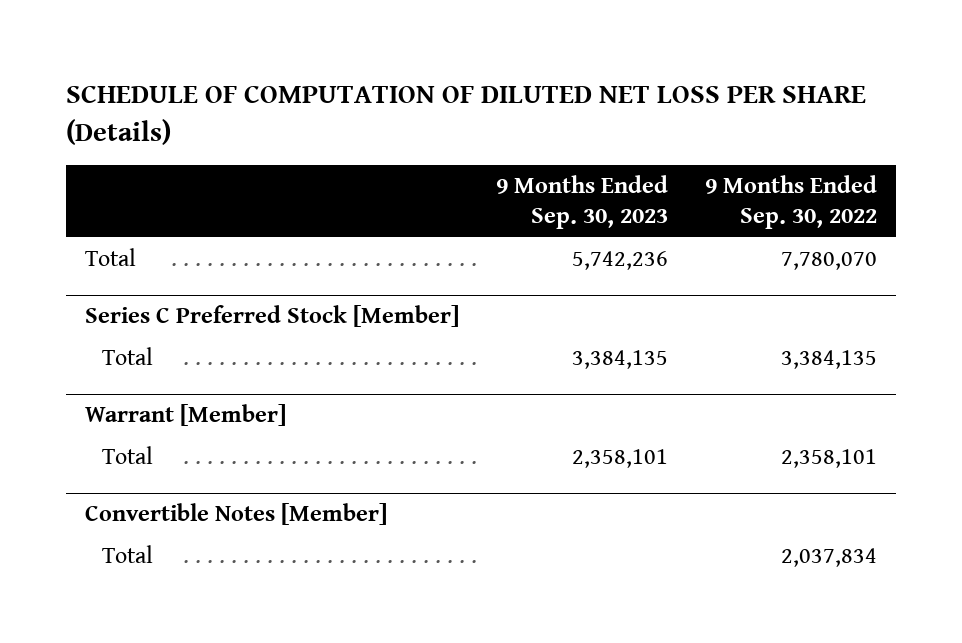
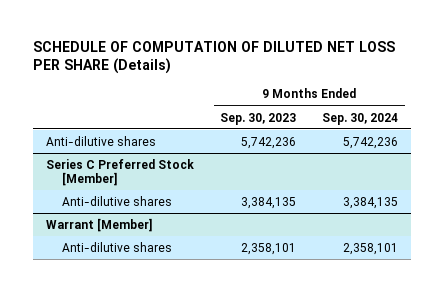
[705,175,878,230] 9 Months Ended Sep. 30, 2022 -> none
none -> [322,112,399,125] Sep. 30, 2024
[84,248,136,267] Total -> [46,135,157,146] Anti-dilutive shares
[101,347,153,366] Total -> [61,195,172,206] Anti-dilutive shares
[84,503,387,526] Convertible Notes [Member] -> none
[101,545,153,564] Total -> none
[101,446,153,465] Total -> [61,241,172,252] Anti-dilutive shares

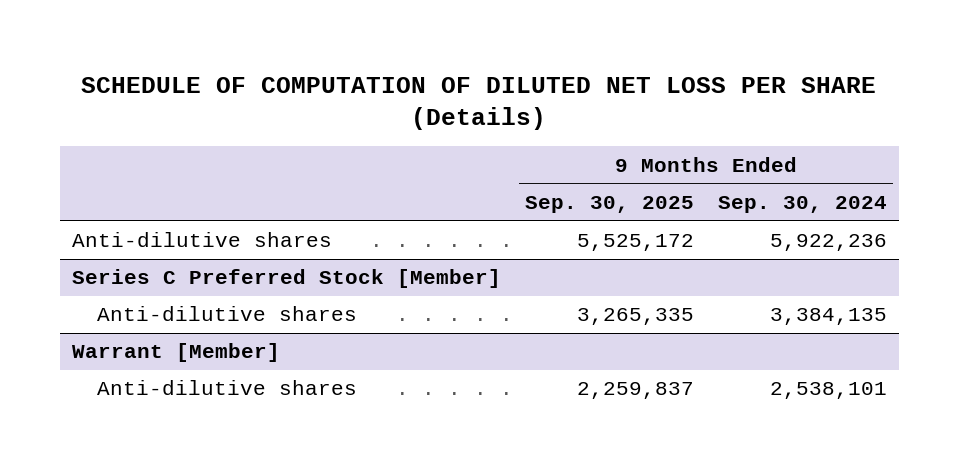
[220,112,297,125] Sep. 30, 2023 -> none
none -> [524,195,694,213] Sep. 30, 2025
[343,136,399,149] 5,742,236 -> [769,234,887,252] 5,922,236
[343,242,399,255] 2,358,101 -> [769,382,887,400] 2,538,101

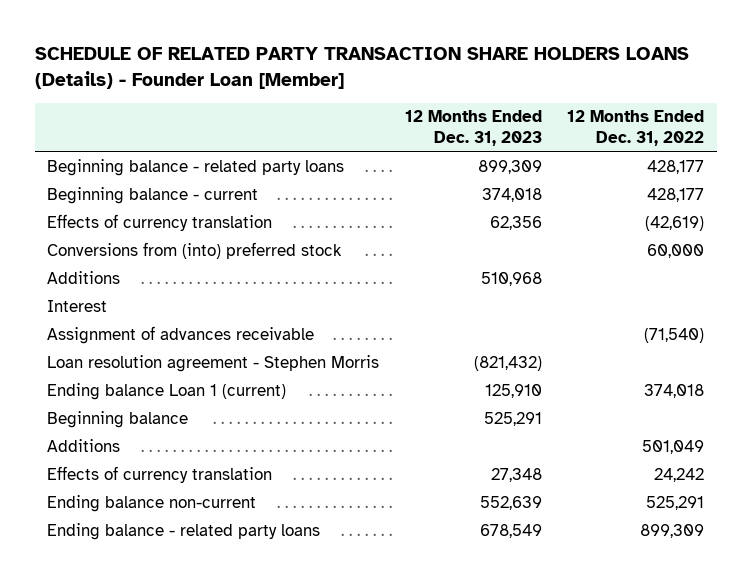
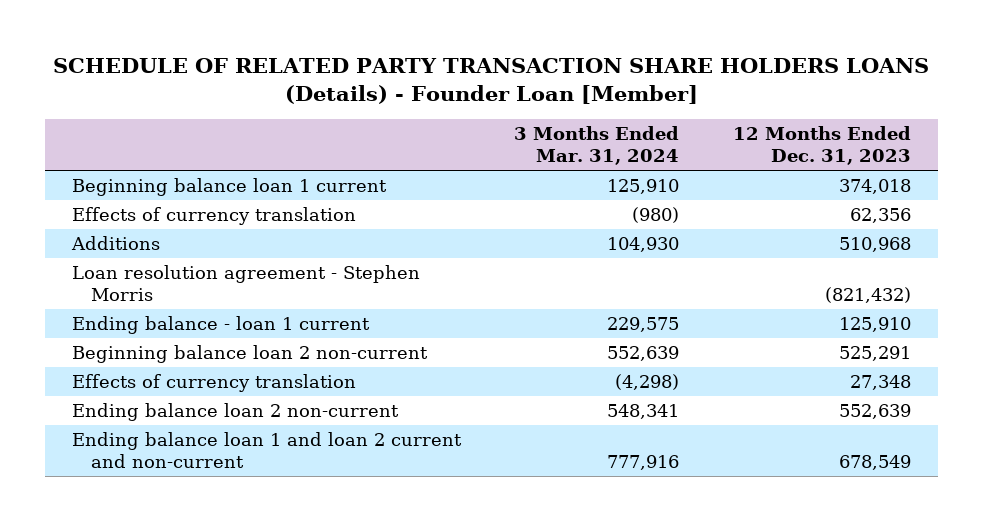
[567,110,705,146] 12 Months Ended Dec. 31, 2022 -> none
none -> [514,126,680,166] 3 Months Ended Mar. 31, 2024
[47,158,345,176] Beginning balance - related party loans -> none
[47,186,259,204] Beginning balance - current -> [71,178,387,197] Beginning balance loan 1 current
[47,241,343,259] Conversions from (into) preferred stock -> none
[47,299,108,312] Interest -> none
[47,325,315,344] Assignment of advances receivable -> none
[47,438,121,452] Additions -> none
[47,382,287,400] Ending balance Loan 1 (current) -> [71,316,370,335] Ending balance - loan 1 current
[47,410,189,428] Beginning balance -> [71,345,428,364] Beginning balance loan 2 non-current
[47,494,257,512] Ending balance non-current -> [71,403,399,422] Ending balance loan 2 non-current
[47,522,321,540] Ending balance - related party loans -> [71,432,462,469] Ending balance loan 1 and loan 2 current and non-current

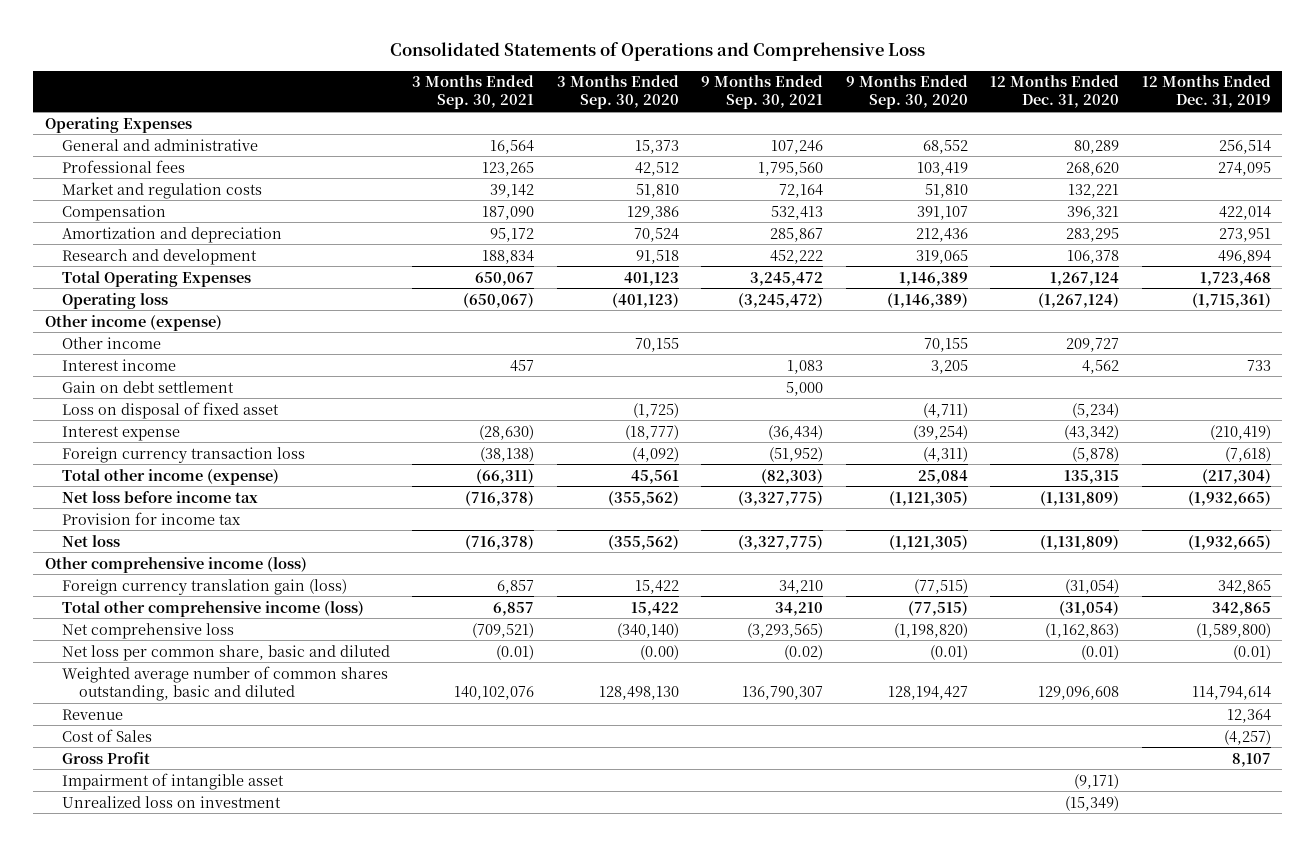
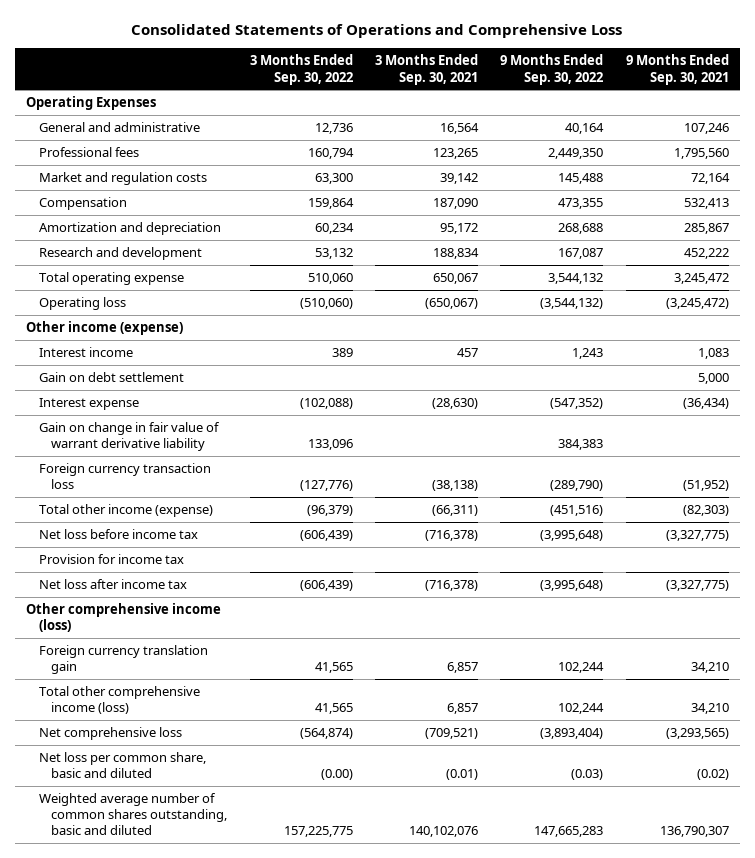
[556,75,679,110] 3 Months Ended Sep. 30, 2020 -> none
[845,75,968,110] 9 Months Ended Sep. 30, 2020 -> none
[990,75,1120,109] 12 Months Ended Dec. 31, 2020 -> none
[1141,75,1271,109] 12 Months Ended Dec. 31, 2019 -> none
none -> [249,54,353,85] 3 Months Ended Sep. 30, 2022
none -> [500,54,604,85] 9 Months Ended Sep. 30, 2022
[62,270,252,287] Total Operating Expenses -> [38,272,184,286] Total operating expense
[62,336,162,349] Other income -> none
[62,401,280,419] Loss on disposal of fixed asset -> none
none -> [38,422,220,452] Gain on change in fair value of warrant derivative liability
[62,534,121,547] Net loss -> [38,579,187,590] Net loss after income tax
[62,578,348,595] Foreign currency translation gain (loss) -> [38,645,208,675] Foreign currency translation gain
[62,708,124,720] Revenue -> none
[62,728,153,742] Cost of Sales -> none
[62,751,151,764] Gross Profit -> none
[62,772,285,790] Impairment of intangible asset -> none
[62,795,282,808] Unrealized loss on investment -> none

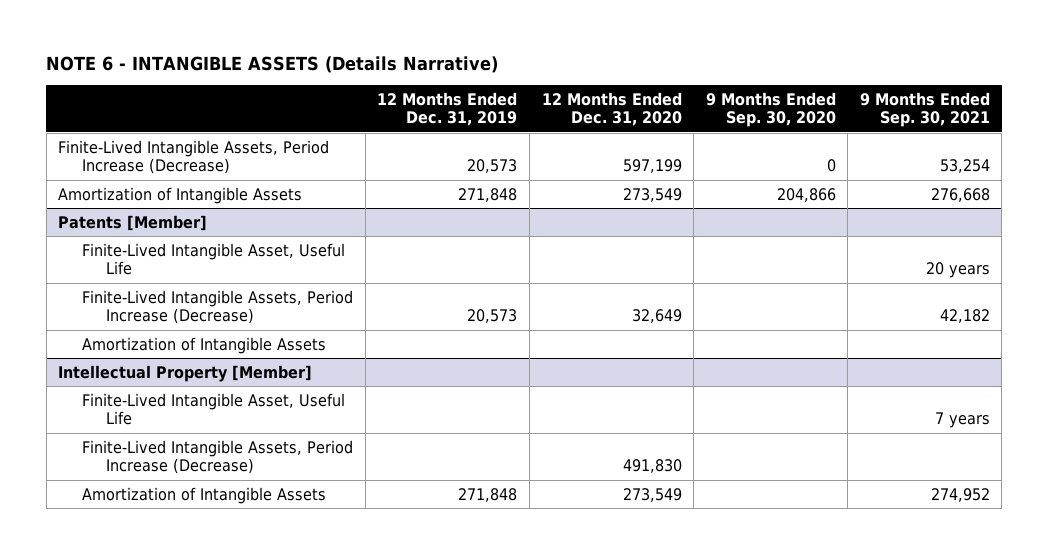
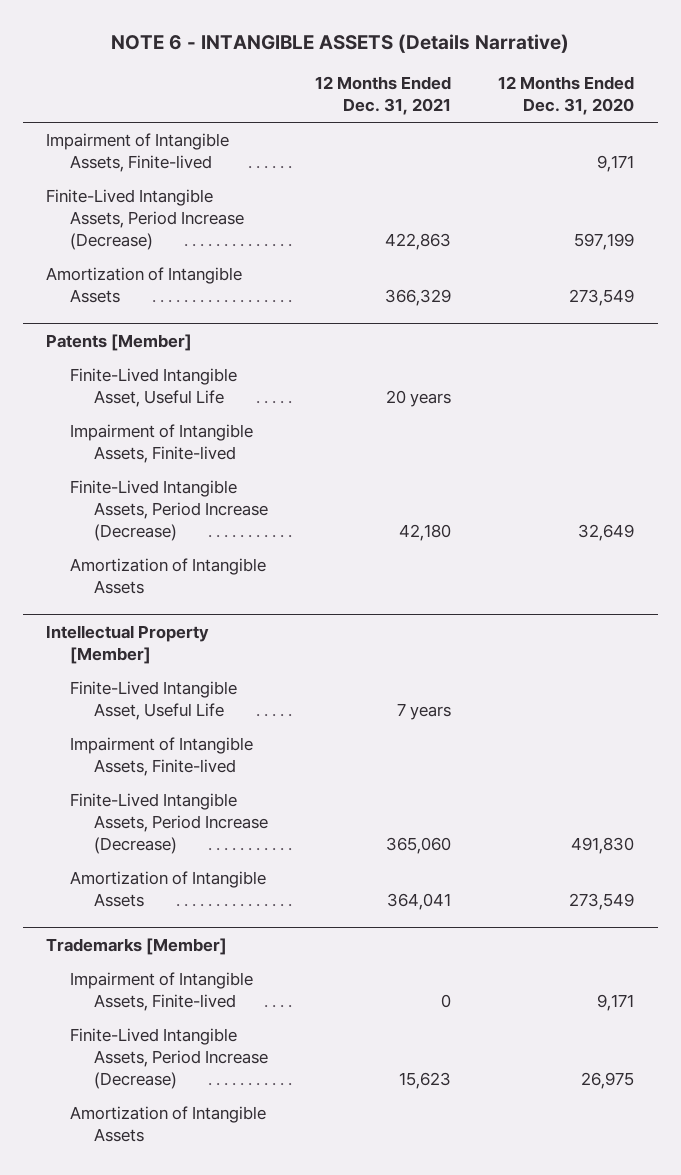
[377,92,518,127] 12 Months Ended Dec. 31, 2019 -> none
[705,92,836,128] 9 Months Ended Sep. 30, 2020 -> none
[859,92,990,128] 9 Months Ended Sep. 30, 2021 -> none
none -> [315,76,452,116] 12 Months Ended Dec. 31, 2021
none -> [46,133,230,173] Impairment of Intangible Assets, Finite-lived
none -> [70,424,254,464] Impairment of Intangible Assets, Finite-lived
none -> [70,737,254,777] Impairment of Intangible Assets, Finite-lived
none -> [46,938,228,956] Trademarks [Member]
none -> [70,972,254,1012] Impairment of Intangible Assets, Finite-lived
none -> [70,1028,269,1089] Finite-Lived Intangible Assets, Period Increase (Decrease)
none -> [70,1106,267,1143] Amortization of Intangible Assets

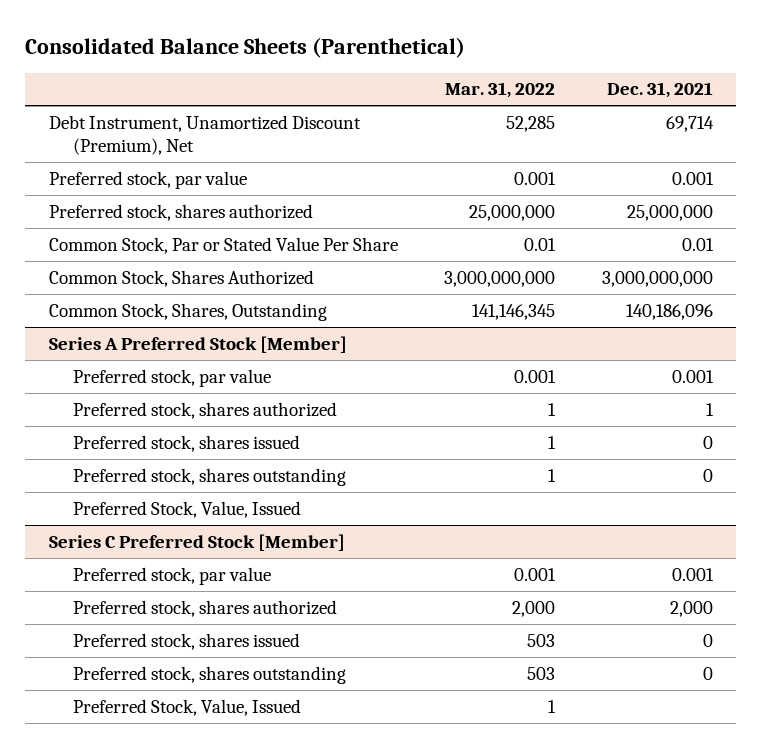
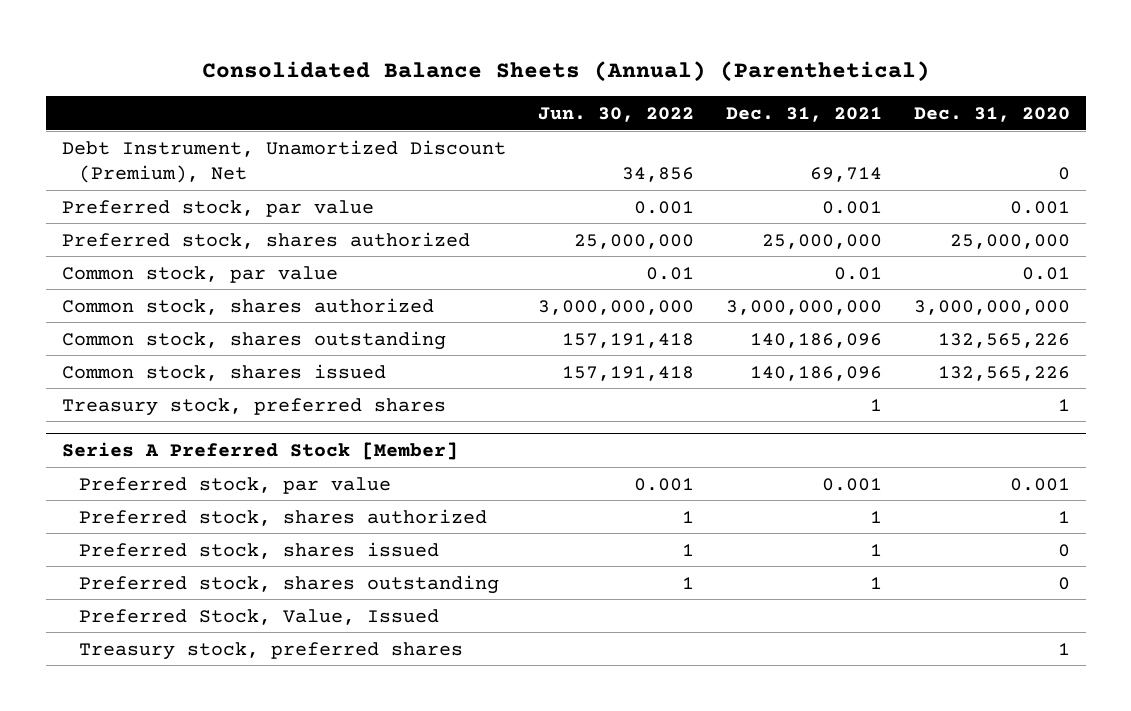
[25,37,466,59] Consolidated Balance Sheets (Parenthetical) -> [201,60,930,82] Consolidated Balance Sheets (Annual) (Parenthetical)
[445,82,556,99] Mar. 31, 2022 -> none
none -> [537,106,694,122] Jun. 30, 2022
none -> [913,106,1070,122] Dec. 31, 2020
[48,236,398,254] Common Stock, Par or Stated Value Per Share -> [61,265,338,283] Common stock, par value
[48,269,314,287] Common Stock, Shares Authorized -> [61,297,434,315] Common stock, shares authorized
[48,302,327,321] Common Stock, Shares, Outstanding -> [61,330,446,350] Common stock, shares outstanding
none -> [61,363,386,381] Common stock, shares issued
none -> [61,397,446,416] Treasury stock, preferred shares
[73,500,302,518] Preferred Stock, Value, Issued -> none
[48,533,345,551] Series C Preferred Stock [Member] -> none
[73,566,272,585] Preferred stock, par value -> none
[73,599,338,617] Preferred stock, shares authorized -> none
[73,632,301,650] Preferred stock, shares issued -> none
[73,665,347,684] Preferred stock, shares outstanding -> none
[703,435,714,449] 0 -> [869,543,882,556] 1
[703,468,714,482] 0 -> [869,576,882,589] 1
none -> [78,641,463,660] Treasury stock, preferred shares

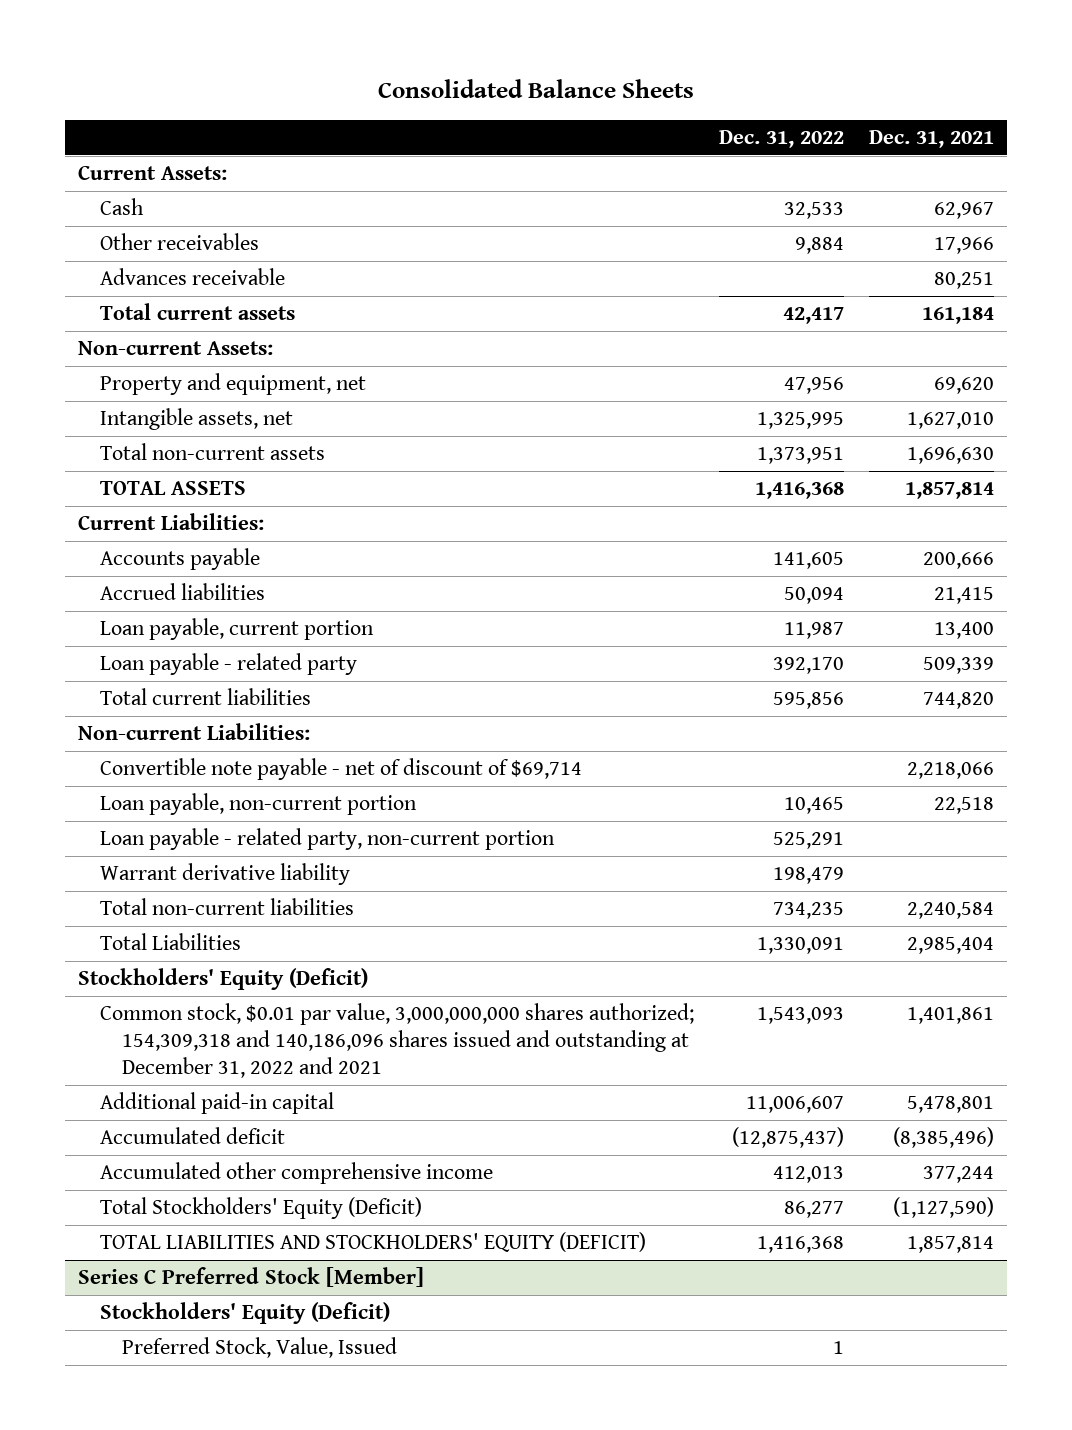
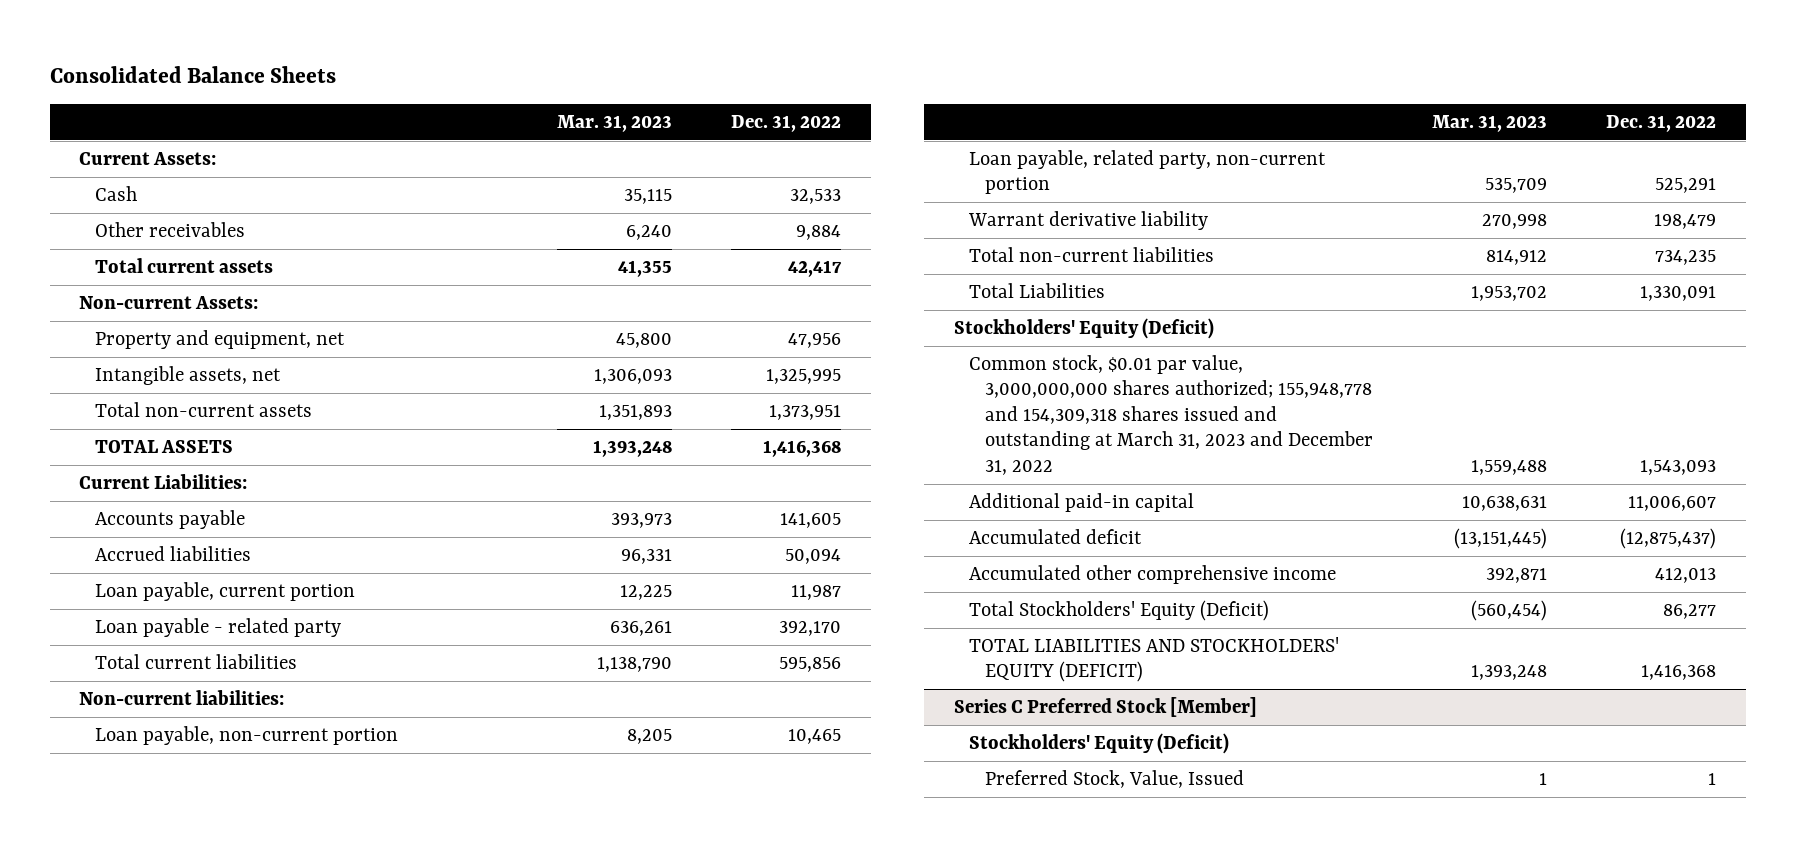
[869,130,995,149] Dec. 31, 2021 -> none
none -> [557,114,673,132] Mar. 31, 2023
[99,268,285,286] Advances receivable -> none
[99,758,582,781] Convertible note payable - net of discount of $69,714 -> none
[77,723,310,741] Non-current Liabilities: -> [79,689,285,705] Non-current liabilities:
[99,828,555,851] Loan payable - related party, non-current portion -> [969,149,1327,195] Loan payable, related party, non-current portion
[99,1003,694,1078] Common stock, $0.01 par value, 3,000,000,000 shares authorized; 154,309,318 and 140,186,096 shares issued and outstanding at December 31, 2022 and 2021 -> [969,354,1373,476] Common stock, $0.01 par value, 3,000,000,000 shares authorized; 155,948,778 and 154,309,318 shares issued and outstanding at March 31, 2023 and December 31, 2022

